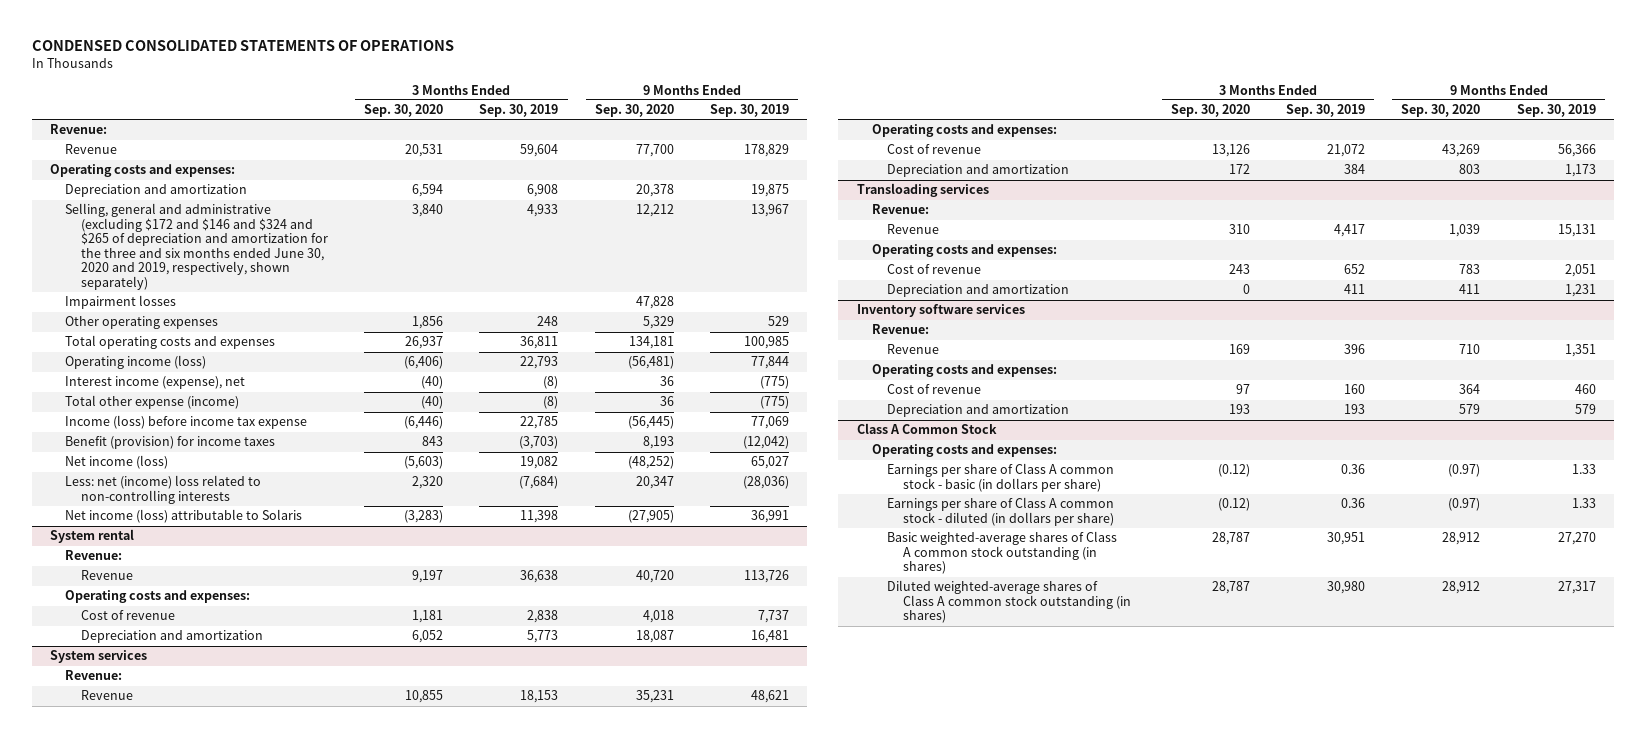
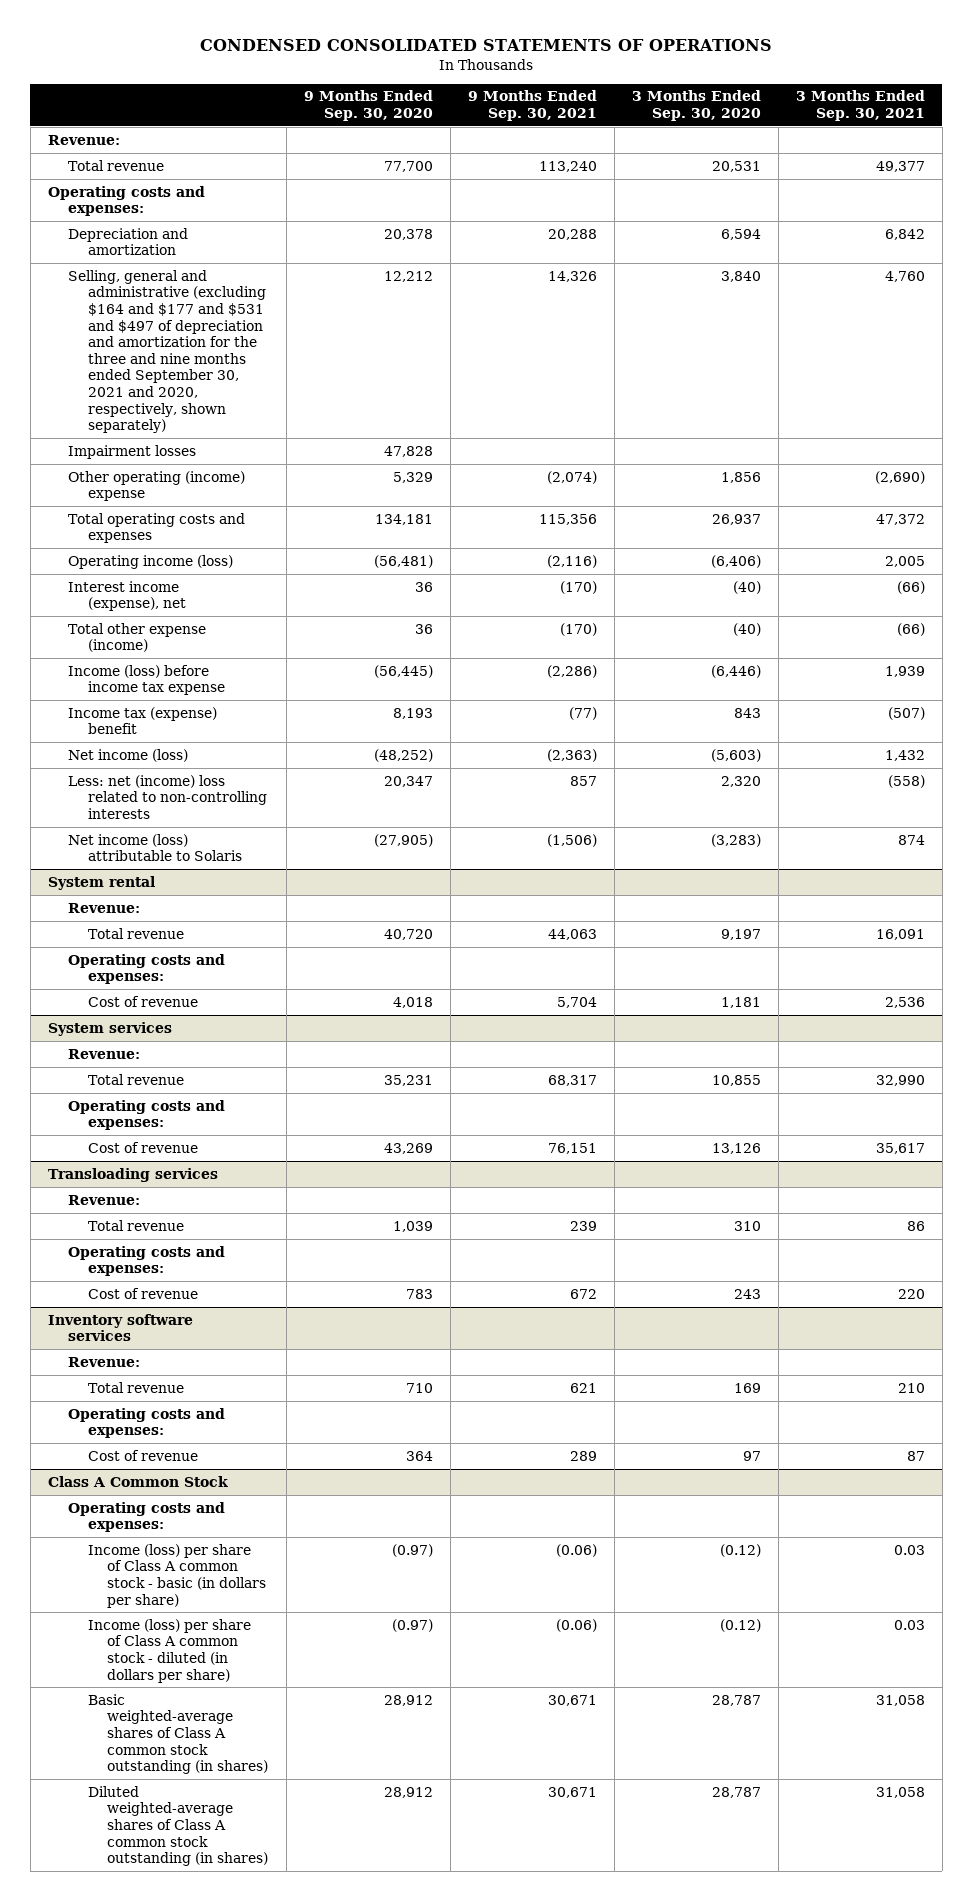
[479,104,559,118] Sep. 30, 2019 -> none
[710,104,790,118] Sep. 30, 2019 -> none
none -> [467,90,597,121] 9 Months Ended Sep. 30, 2021
none -> [795,90,925,121] 3 Months Ended Sep. 30, 2021
[65,144,118,155] Revenue -> [67,159,164,171] Total revenue
[65,203,328,290] Selling, general and administrative (excluding $172 and $146 and $324 and $265 of depreciation and amortization for the three and six months ended June 30, 2020 and 2019, respectively, shown separately) -> [67,269,266,434] Selling, general and administrative (excluding $164 and $177 and $531 and $497 of depreciation and amortization for the three and nine months ended September 30, 2021 and 2020, respectively, shown separately)
[65,316,219,330] Other operating expenses -> [67,470,245,502] Other operating (income) expense
[65,436,276,450] Benefit (provision) for income taxes -> [67,706,217,735] Income tax (expense) benefit
[80,570,133,581] Revenue -> [87,927,184,939] Total revenue
[80,630,263,644] Depreciation and amortization -> none
[80,690,133,701] Revenue -> [87,1073,184,1085] Total revenue
[887,164,1070,178] Depreciation and amortization -> none
[887,224,940,235] Revenue -> [87,1219,184,1231] Total revenue
[887,284,1070,298] Depreciation and amortization -> none
[887,344,940,355] Revenue -> [87,1381,184,1393] Total revenue
[887,404,1070,418] Depreciation and amortization -> none
[887,463,1115,492] Earnings per share of Class A common stock - basic (in dollars per share) -> [87,1543,267,1608] Income (loss) per share of Class A common stock - basic (in dollars per share)
[887,497,1115,526] Earnings per share of Class A common stock - diluted (in dollars per share) -> [87,1618,251,1683] Income (loss) per share of Class A common stock - diluted (in dollars per share)

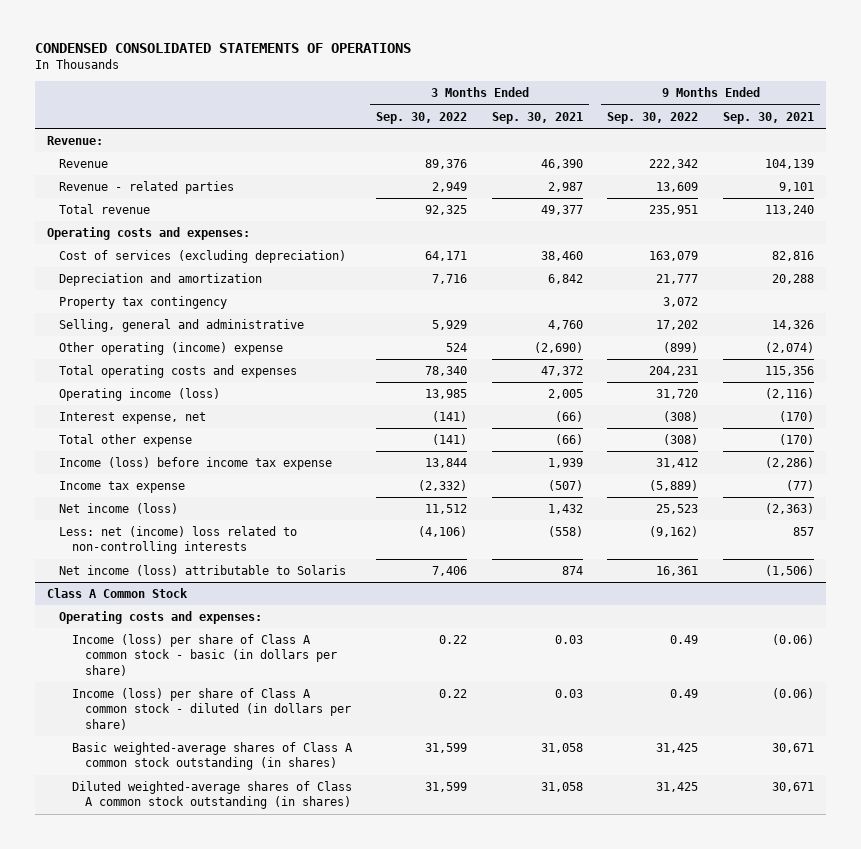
[303,90,433,121] 9 Months Ended Sep. 30, 2020 -> none
[631,90,761,121] 3 Months Ended Sep. 30, 2020 -> none
none -> [376,111,468,124] Sep. 30, 2022
none -> [607,111,699,124] Sep. 30, 2022
none -> [59,159,109,169] Revenue
none -> [59,181,235,195] Revenue - related parties
none -> [59,250,347,264] Cost of services (excluding depreciation)
[67,444,196,459] Impairment losses -> none
none -> [59,296,228,310] Property tax contingency
[67,269,266,434] Selling, general and administrative (excluding $164 and $177 and $531 and $497 of depreciation and amortization for the three and nine months ended September 30, 2021 and 2020, respectively, shown separately) -> [59,319,305,333] Selling, general and administrative
[67,580,186,612] Interest income (expense), net -> [59,412,207,425] Interest expense, net
[67,622,206,653] Total other expense (income) -> [59,434,193,448] Total other expense
[67,706,217,735] Income tax (expense) benefit -> [59,481,186,494] Income tax expense
[47,875,155,890] System rental -> none
[67,902,140,913] Revenue: -> none
[87,927,184,939] Total revenue -> none
[67,953,225,985] Operating costs and expenses: -> none
[87,995,198,1007] Cost of revenue -> none
[47,1021,172,1036] System services -> none
[67,1048,140,1059] Revenue: -> none
[87,1073,184,1085] Total revenue -> none
[67,1099,225,1131] Operating costs and expenses: -> none
[87,1141,198,1153] Cost of revenue -> none
[47,1167,218,1182] Transloading services -> none
[67,1194,140,1205] Revenue: -> none
[87,1219,184,1231] Total revenue -> none
[67,1245,225,1277] Operating costs and expenses: -> none
[87,1287,198,1299] Cost of revenue -> none
[47,1313,193,1342] Inventory software services -> none
[67,1356,140,1367] Revenue: -> none
[87,1381,184,1393] Total revenue -> none
[67,1407,225,1439] Operating costs and expenses: -> none
[87,1449,198,1461] Cost of revenue -> none

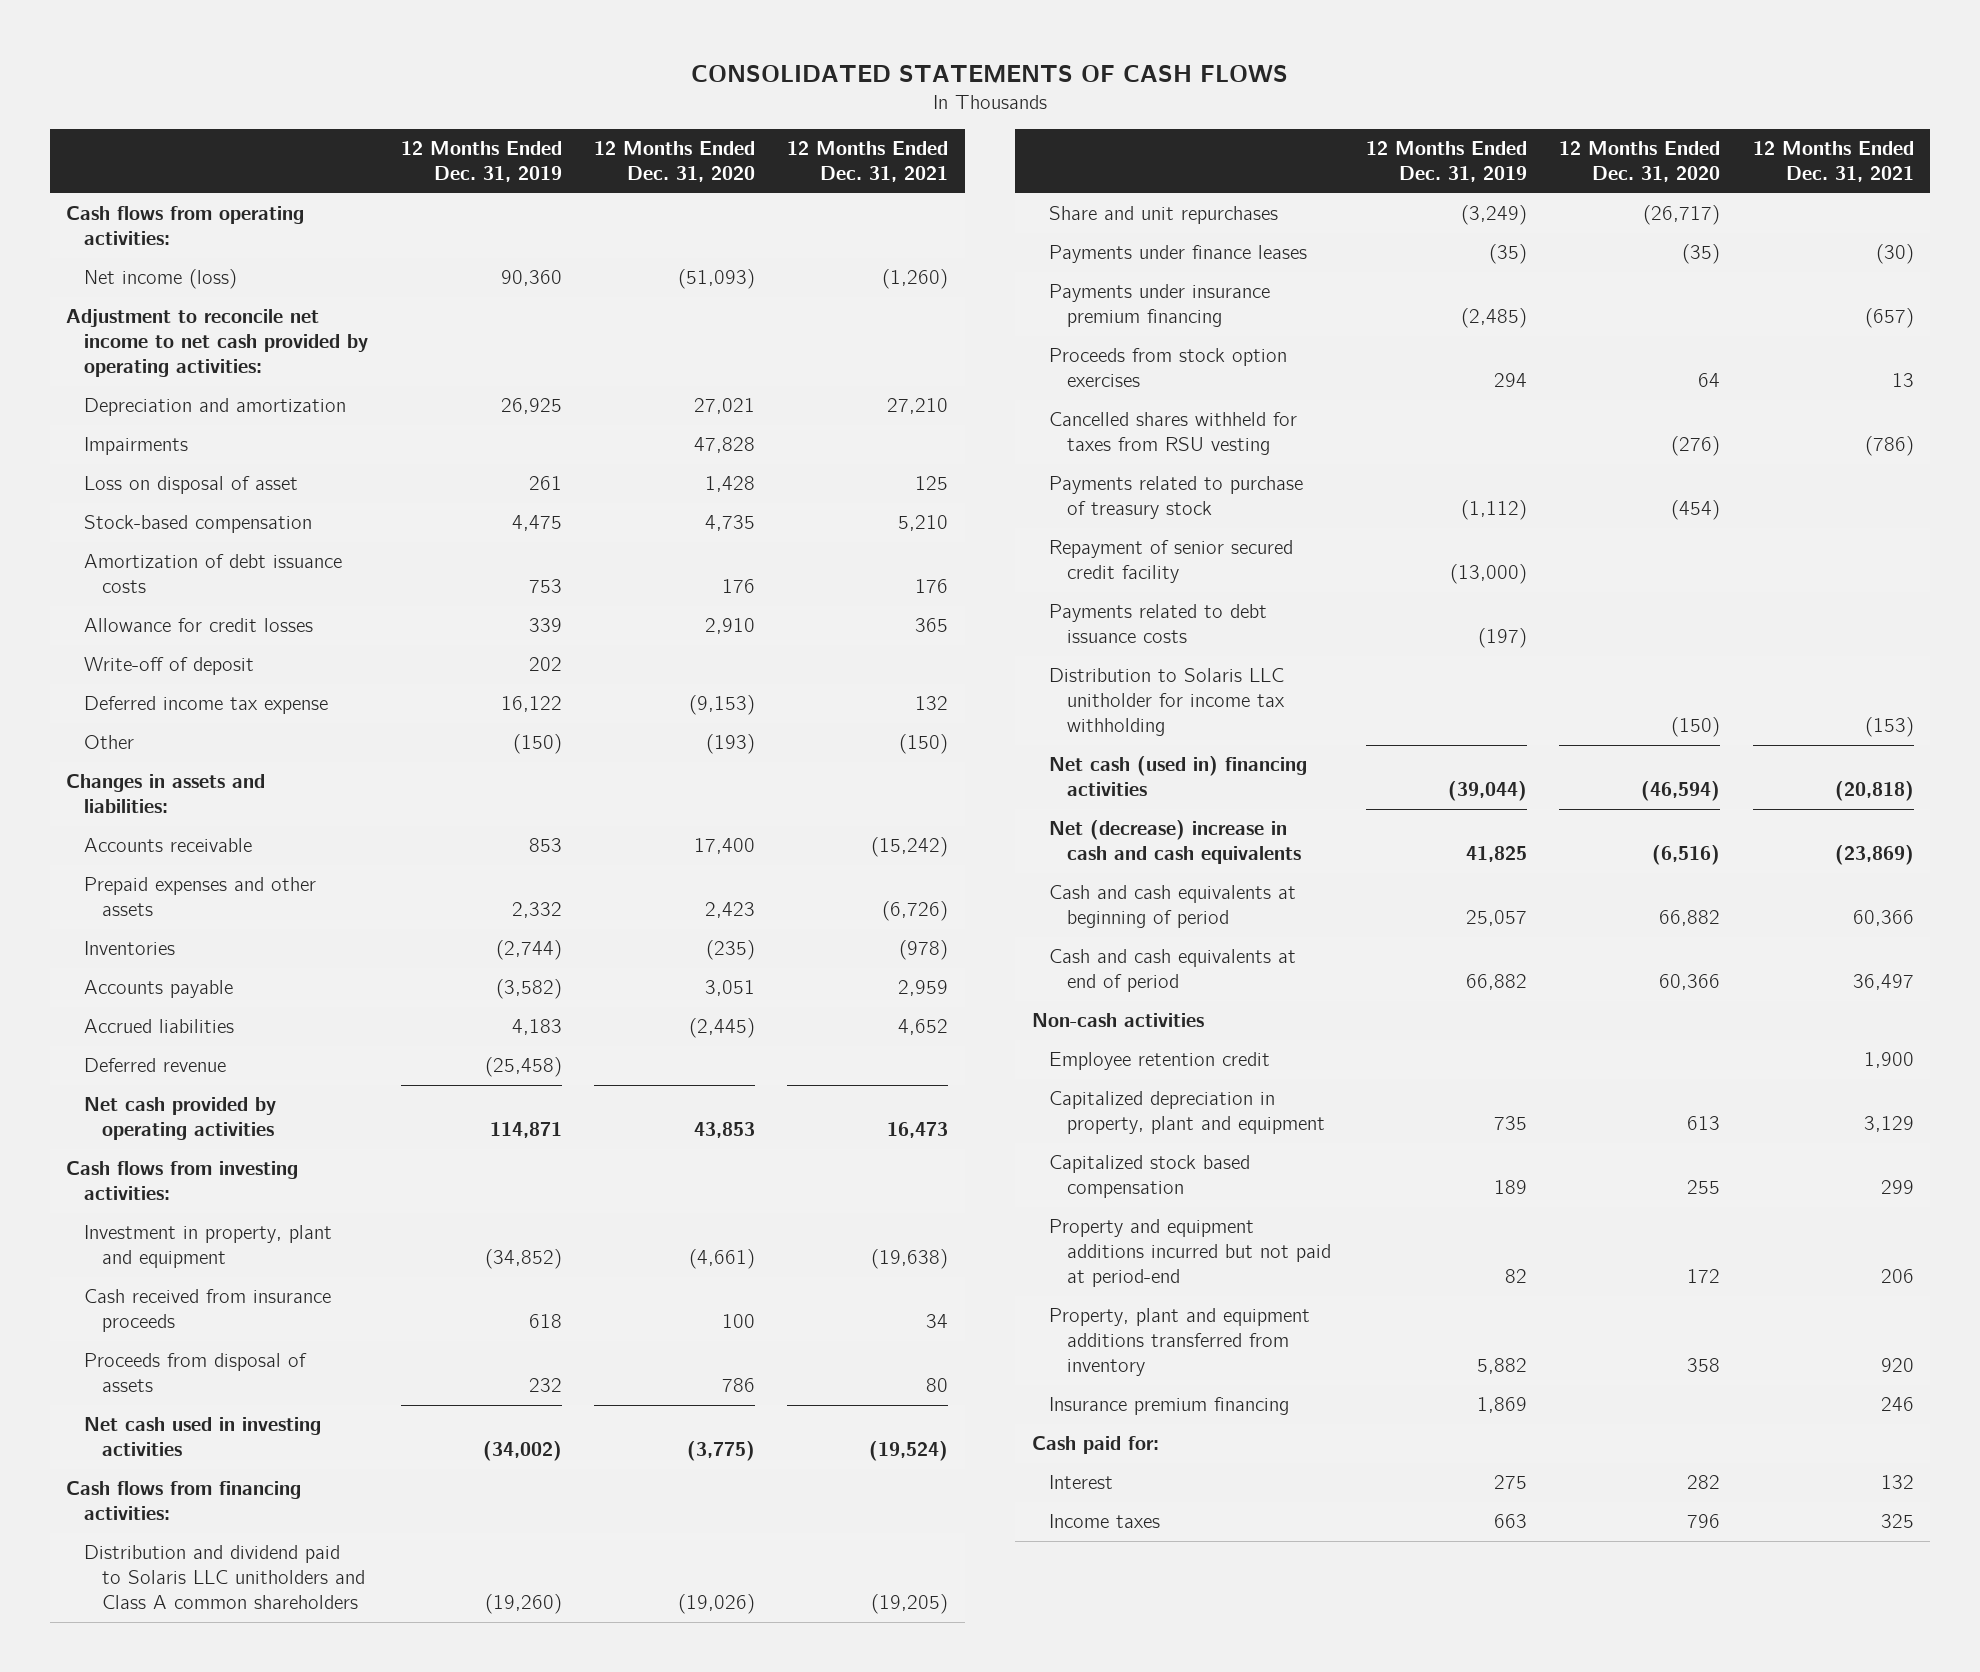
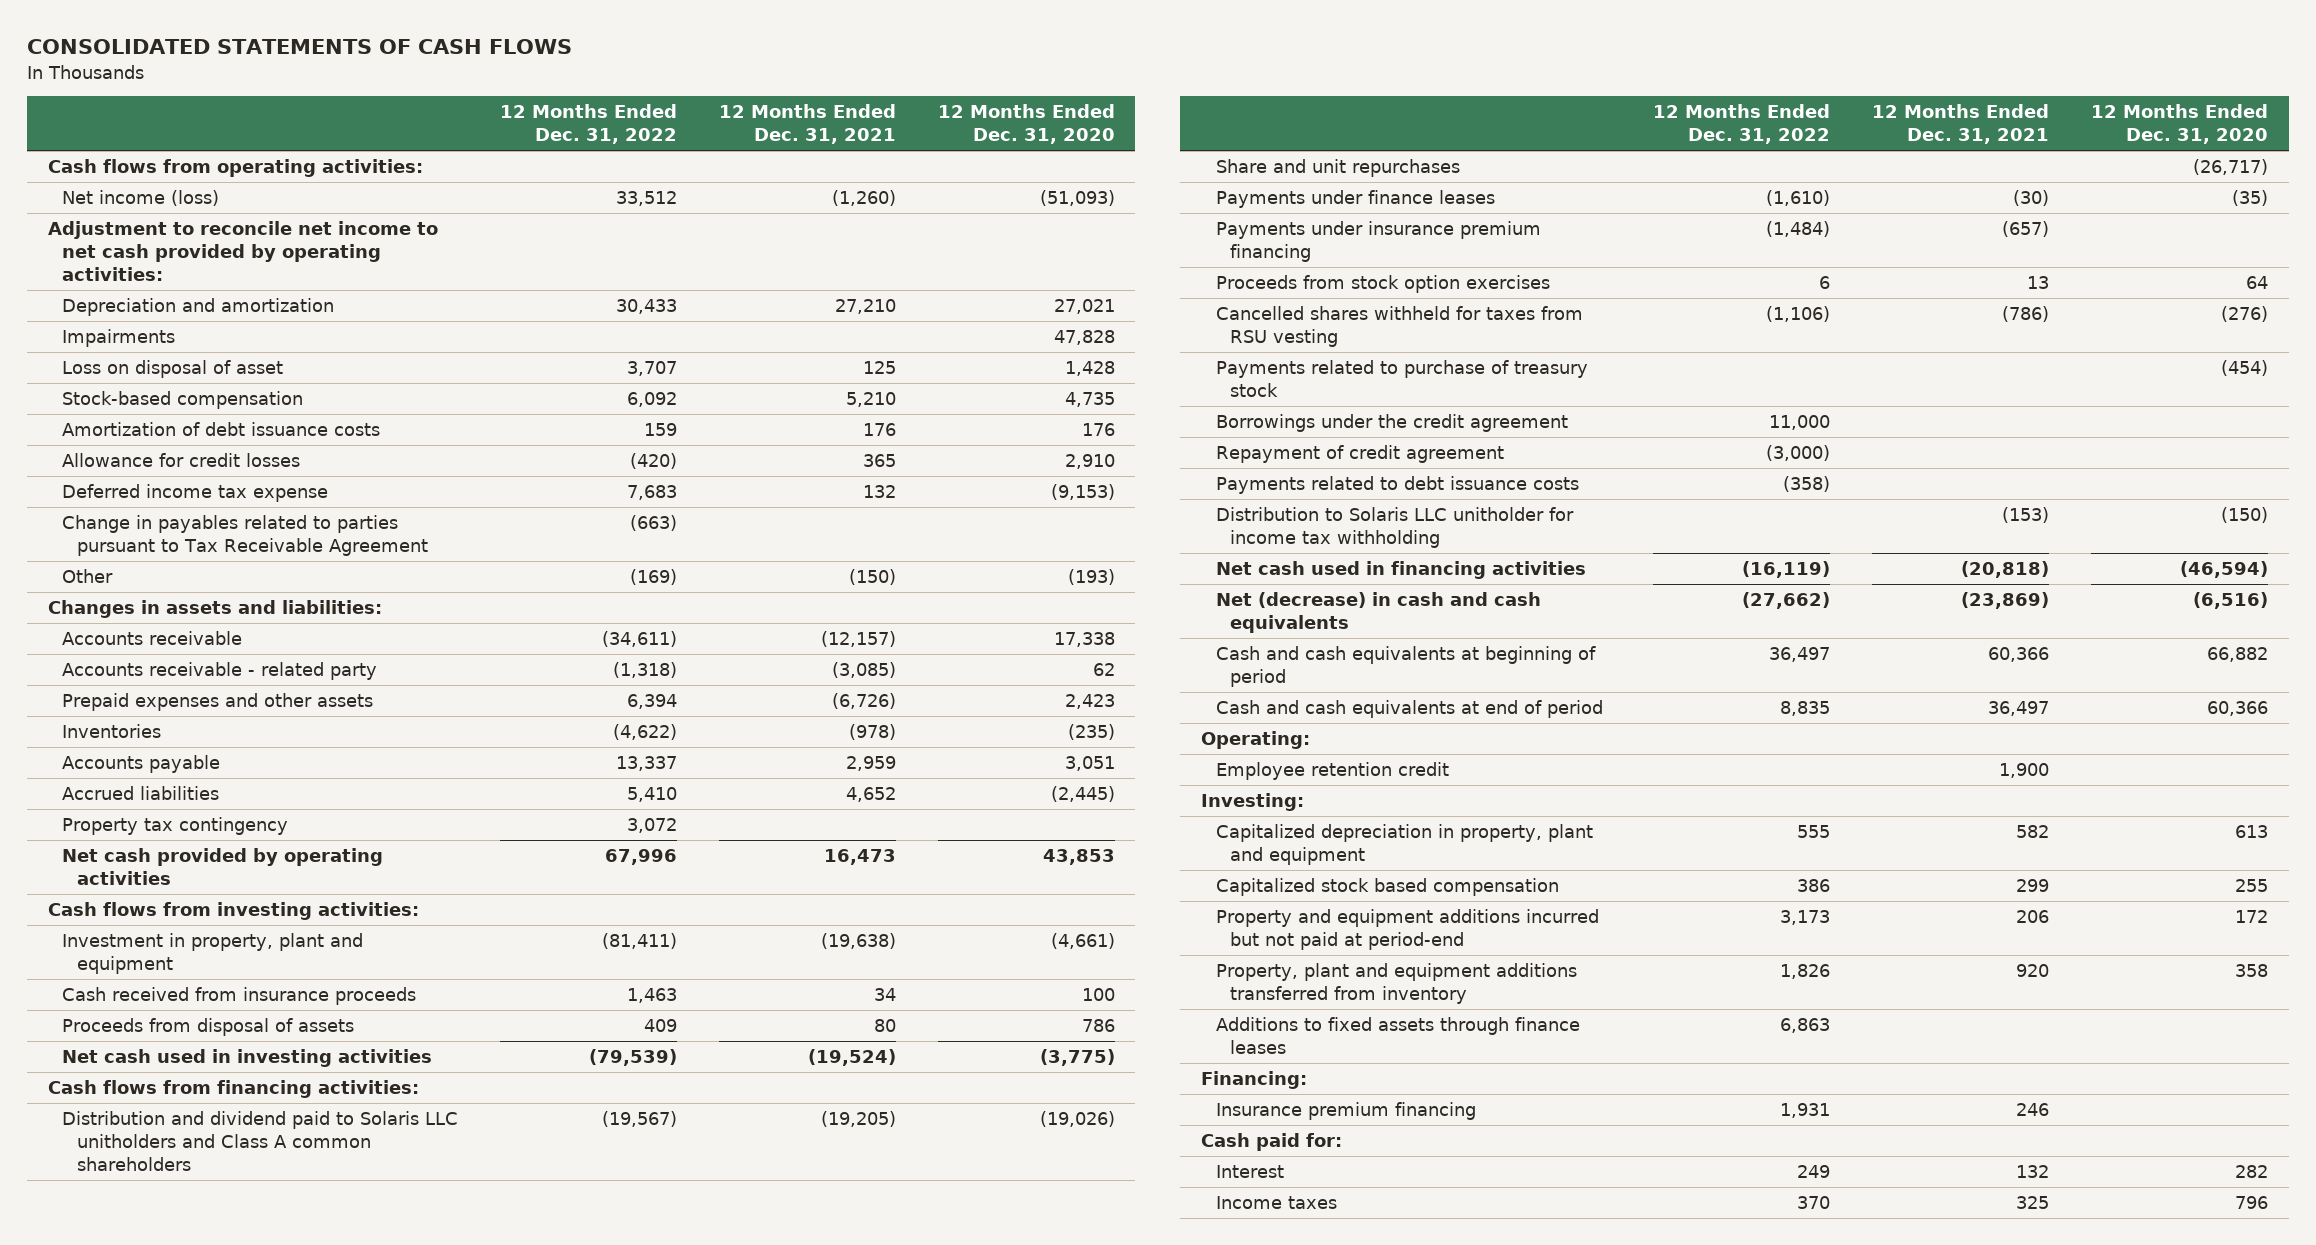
[400,141,562,183] 12 Months Ended Dec. 31, 2019 -> none
none -> [500,104,678,145] 12 Months Ended Dec. 31, 2022
[84,657,255,676] Write-off of deposit -> none
none -> [62,514,429,556] Change in payables related to parties pursuant to Tax Receivable Agreement
[693,838,755,855] 17,400 -> [1053,631,1115,647] 17,338
[871,837,949,858] (15,242) -> [820,630,896,647] (12,157)
none -> [62,661,378,680] Accounts receivable - related party
[84,1058,227,1073] Deferred revenue -> none
none -> [62,816,289,835] Property tax contingency
none -> [1215,413,1568,432] Borrowings under the credit agreement
[1049,540,1294,584] Repayment of senior secured credit facility -> [1215,444,1504,463] Repayment of credit agreement
[1049,756,1308,797] Net cash (used in) financing activities -> [1215,560,1586,579] Net cash used in financing activities
[1049,820,1301,865] Net (decrease) increase in cash and cash equivalents -> [1215,591,1541,633] Net (decrease) in cash and cash equivalents
[1031,1013,1204,1028] Non-cash activities -> none
none -> [1200,730,1310,749] Operating:
none -> [1200,792,1304,811] Investing:
[1863,1116,1914,1133] 3,129 -> [2016,824,2050,838] 582
none -> [1215,1016,1580,1054] Additions to fixed assets through finance leases
none -> [1200,1070,1307,1089] Financing:

